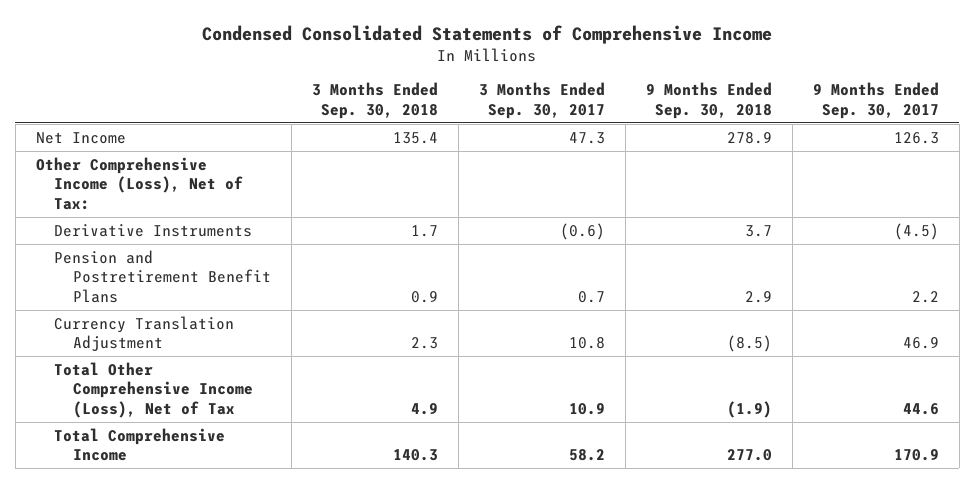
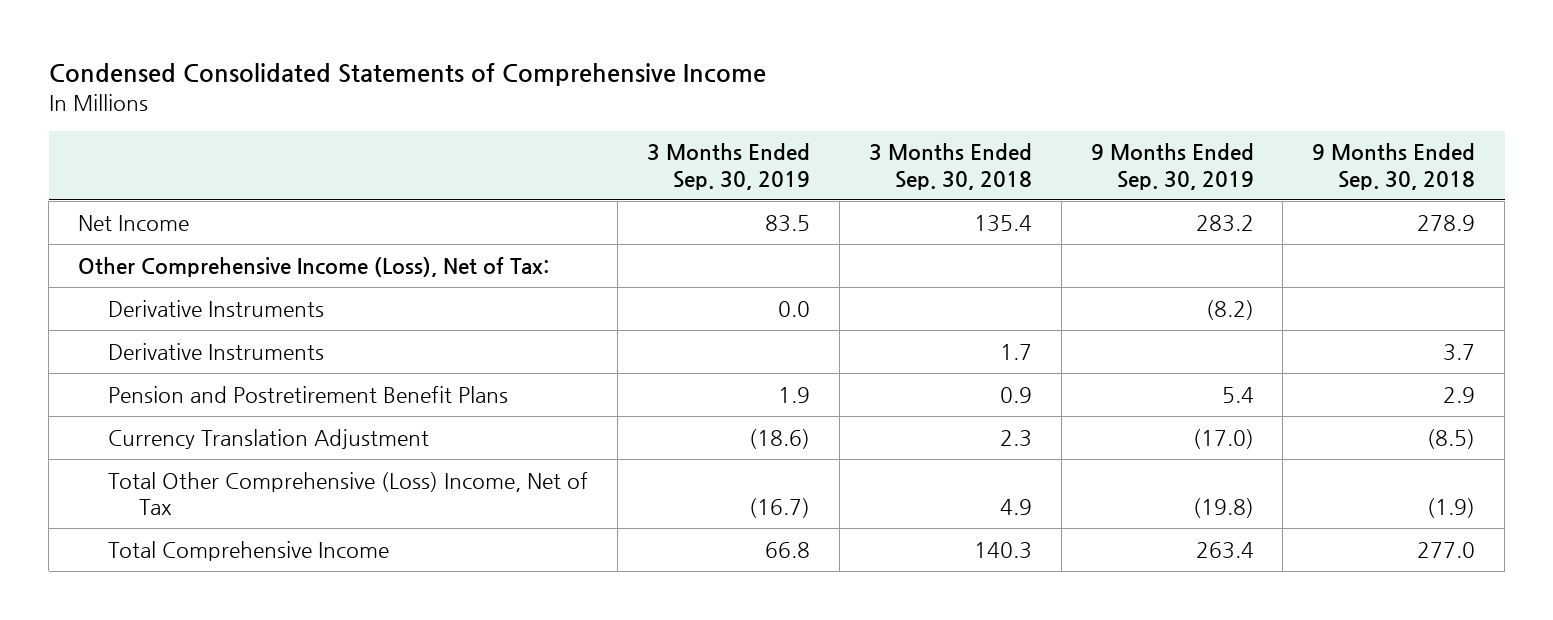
[478,82,605,119] 3 Months Ended Sep. 30, 2017 -> none
[812,82,939,119] 9 Months Ended Sep. 30, 2017 -> none
none -> [647,143,811,190] 3 Months Ended Sep. 30, 2019
none -> [1090,143,1254,190] 9 Months Ended Sep. 30, 2019
none -> [108,299,325,317] Derivative Instruments
[54,361,253,418] Total Other Comprehensive Income (Loss), Net of Tax -> [108,471,589,516] Total Other Comprehensive (Loss) Income, Net of Tax

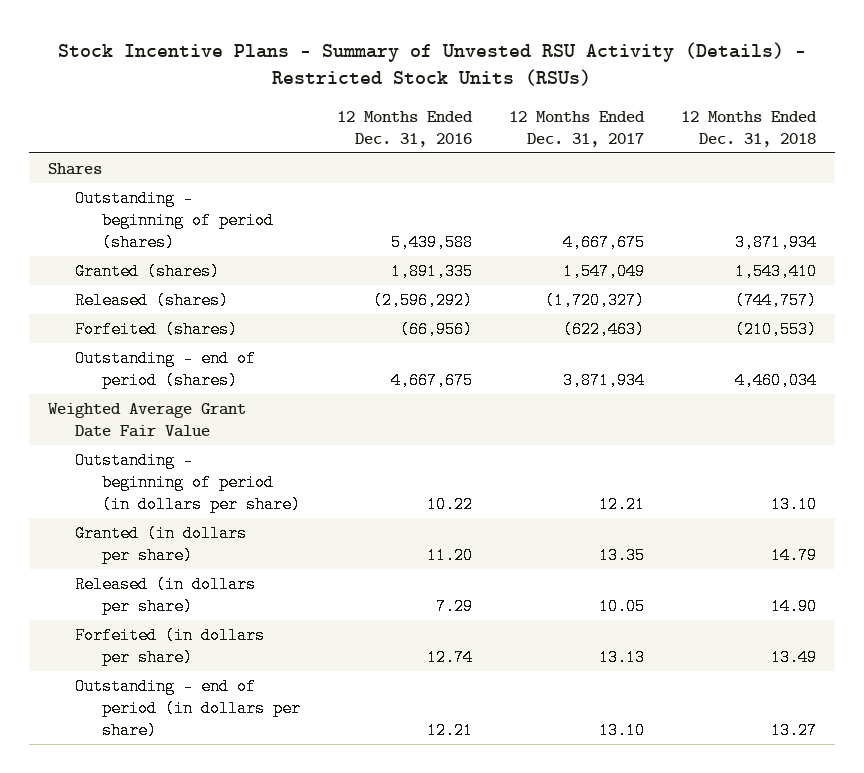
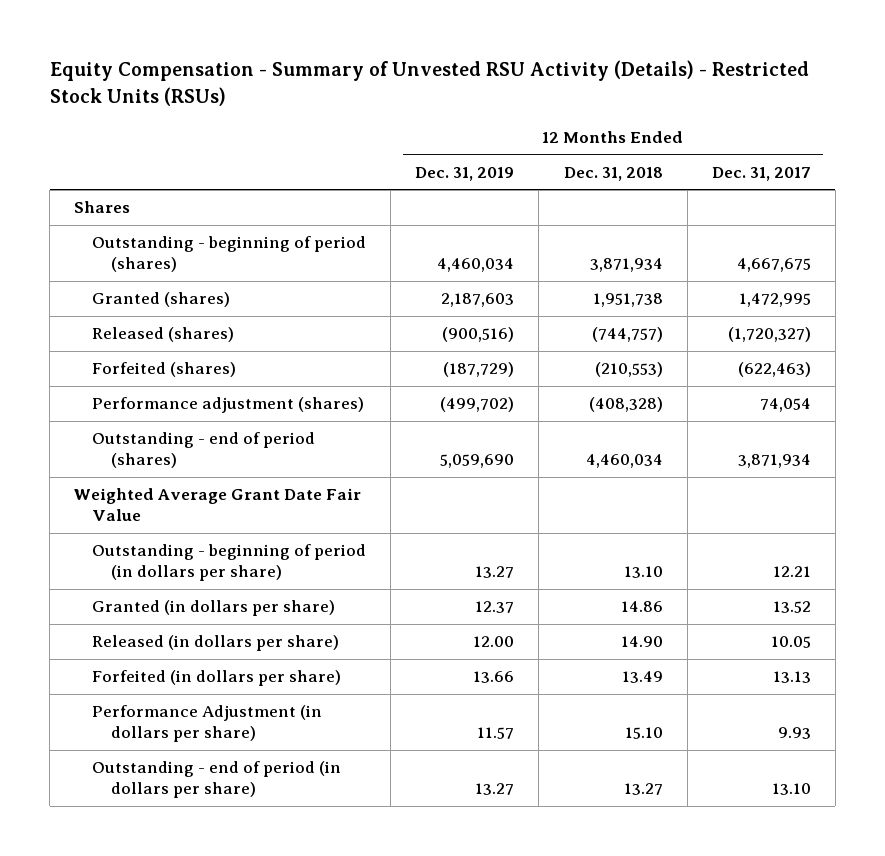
[58,41,807,87] Stock Incentive Plans - Summary of Unvested RSU Activity (Details) - Restricted Stock Units (RSUs) -> [49,60,809,106] Equity Compensation - Summary of Unvested RSU Activity (Details) - Restricted Stock Units (RSUs)
[337,110,474,147] 12 Months Ended Dec. 31, 2016 -> none
none -> [415,166,515,181] Dec. 31, 2019
[563,262,646,280] 1,547,049 -> [738,293,811,308] 1,472,995
[735,262,818,280] 1,543,410 -> [592,293,663,308] 1,951,738
none -> [92,397,365,414] Performance adjustment (shares)
[599,546,646,564] 13.35 -> [772,601,811,614] 13.52
[771,546,818,564] 14.79 -> [620,601,663,613] 14.86
none -> [92,705,323,743] Performance Adjustment (in dollars per share)

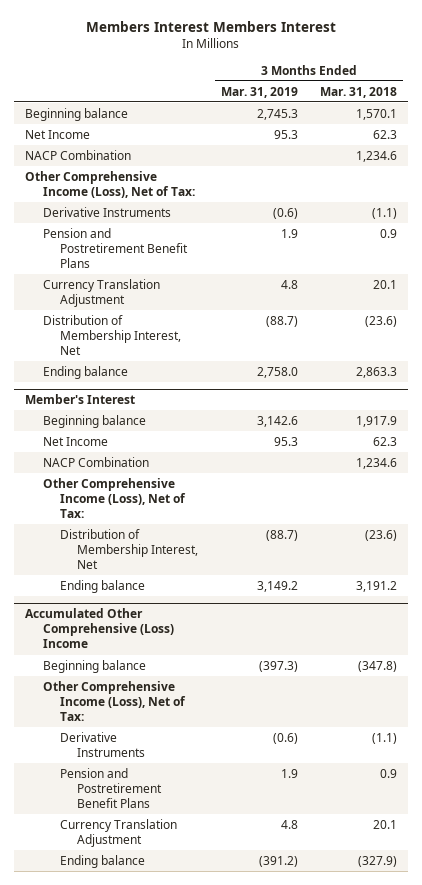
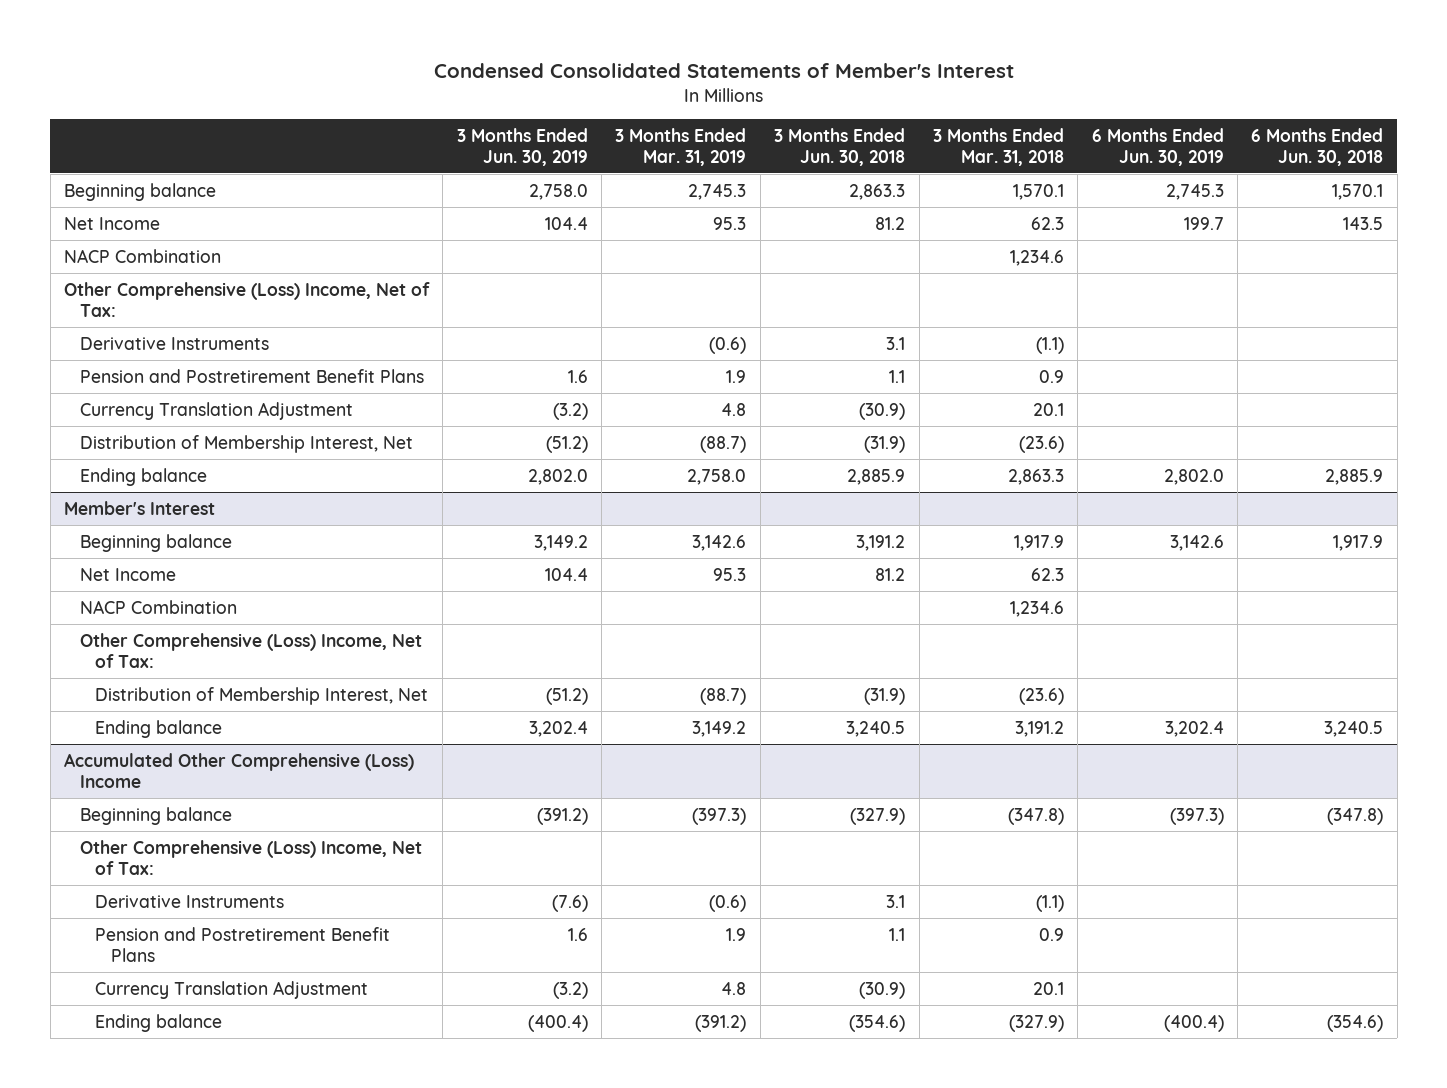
[86,21,337,33] Members Interest Members Interest -> [433,62,1014,78] Condensed Consolidated Statements of Member's Interest
none -> [456,127,588,166] 3 Months Ended Jun. 30, 2019
none -> [774,127,906,166] 3 Months Ended Jun. 30, 2018
none -> [1091,127,1224,166] 6 Months Ended Jun. 30, 2019
none -> [1251,127,1384,166] 6 Months Ended Jun. 30, 2018
[25,170,195,198] Other Comprehensive Income (Loss), Net of Tax: -> [63,281,430,317] Other Comprehensive (Loss) Income, Net of Tax:
[42,477,186,518] Other Comprehensive Income (Loss), Net of Tax: -> [79,632,422,668] Other Comprehensive (Loss) Income, Net of Tax:
[42,680,186,721] Other Comprehensive Income (Loss), Net of Tax: -> [79,839,422,875] Other Comprehensive (Loss) Income, Net of Tax:

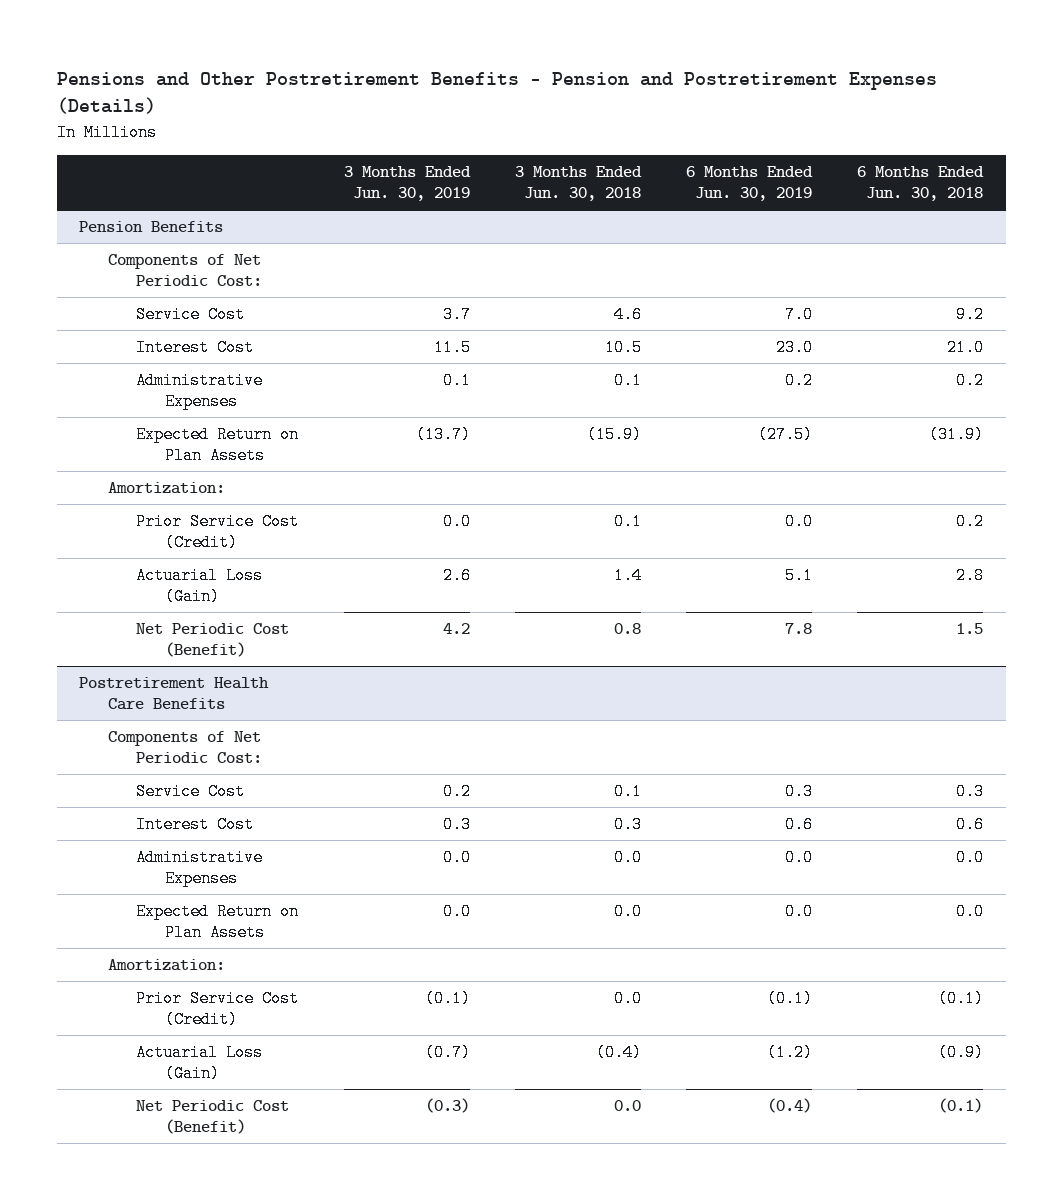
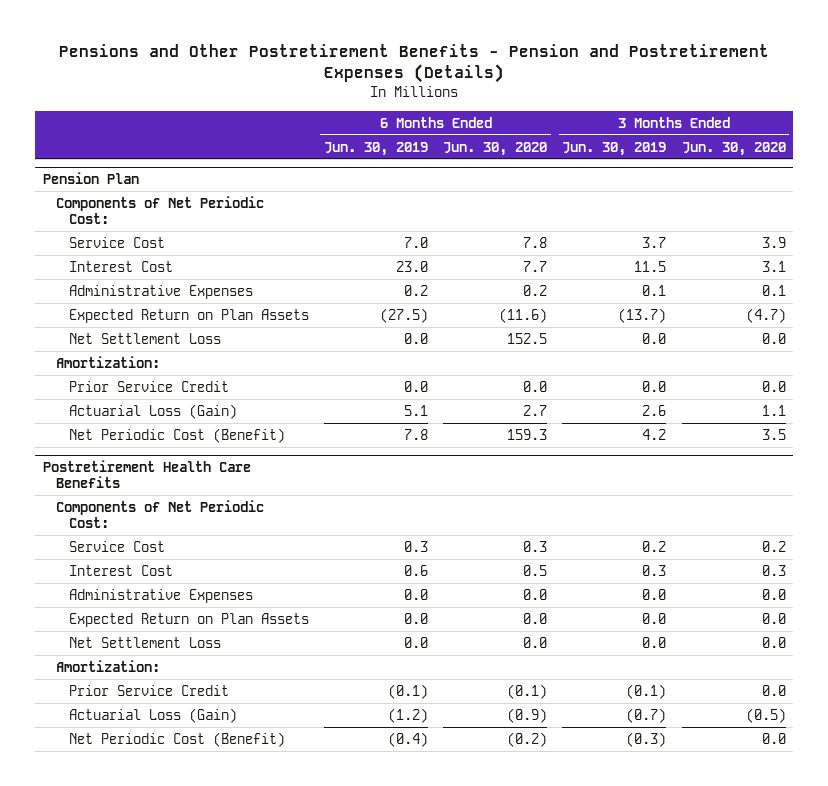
[514,165,642,202] 3 Months Ended Jun. 30, 2018 -> none
[857,165,985,202] 6 Months Ended Jun. 30, 2018 -> none
none -> [443,141,548,156] Jun. 30, 2020
none -> [681,141,786,156] Jun. 30, 2020
[79,220,224,232] Pension Benefits -> [42,171,139,184] Pension Plan
none -> [68,332,221,344] Net Settlement Loss
[136,512,300,552] Prior Service Cost (Credit) -> [68,380,229,392] Prior Service Credit
none -> [68,636,221,648] Net Settlement Loss
[136,989,300,1029] Prior Service Cost (Credit) -> [68,684,229,696] Prior Service Credit

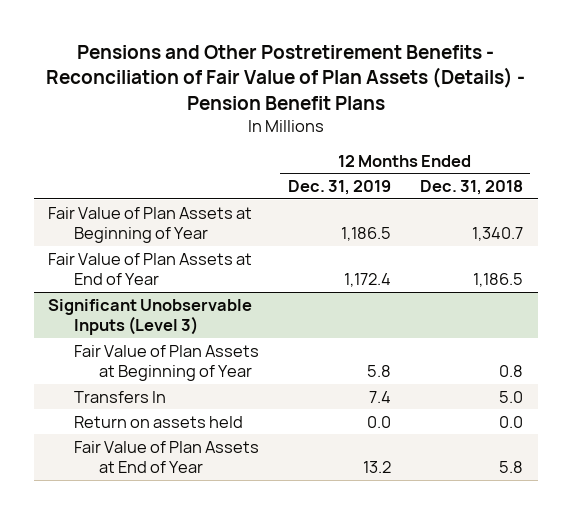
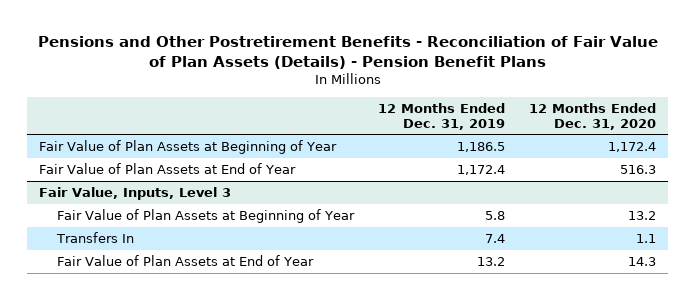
[419,180,523,196] Dec. 31, 2018 -> none
none -> [529,102,657,130] 12 Months Ended Dec. 31, 2020
[48,298,253,336] Significant Unobservable Inputs (Level 3) -> [38,187,231,201] Fair Value, Inputs, Level 3
[73,415,243,428] Return on assets held -> none

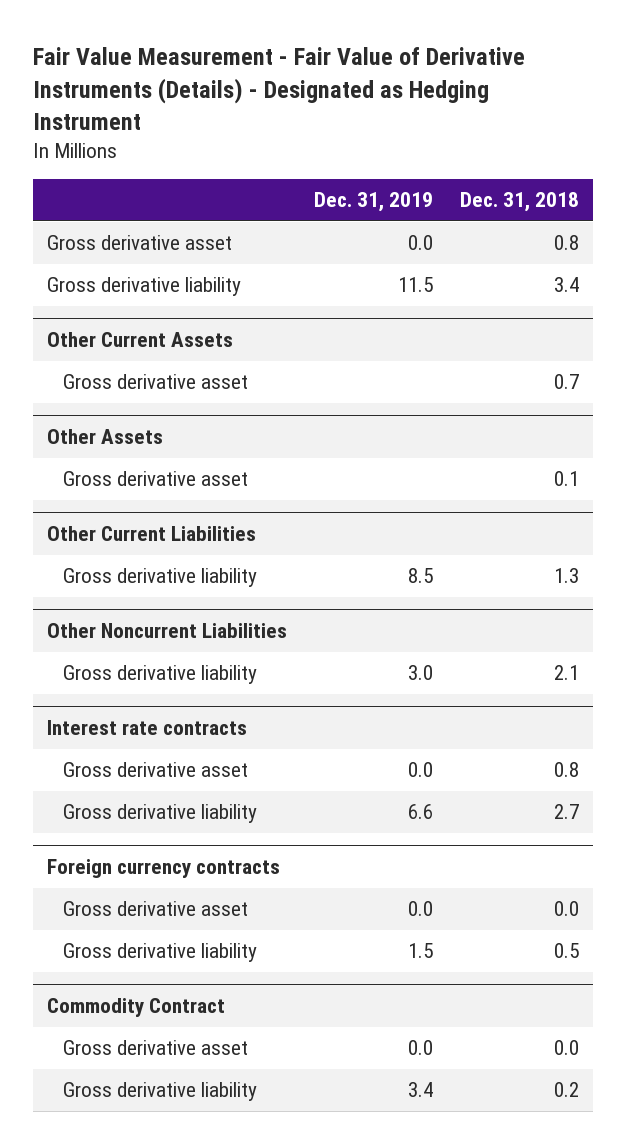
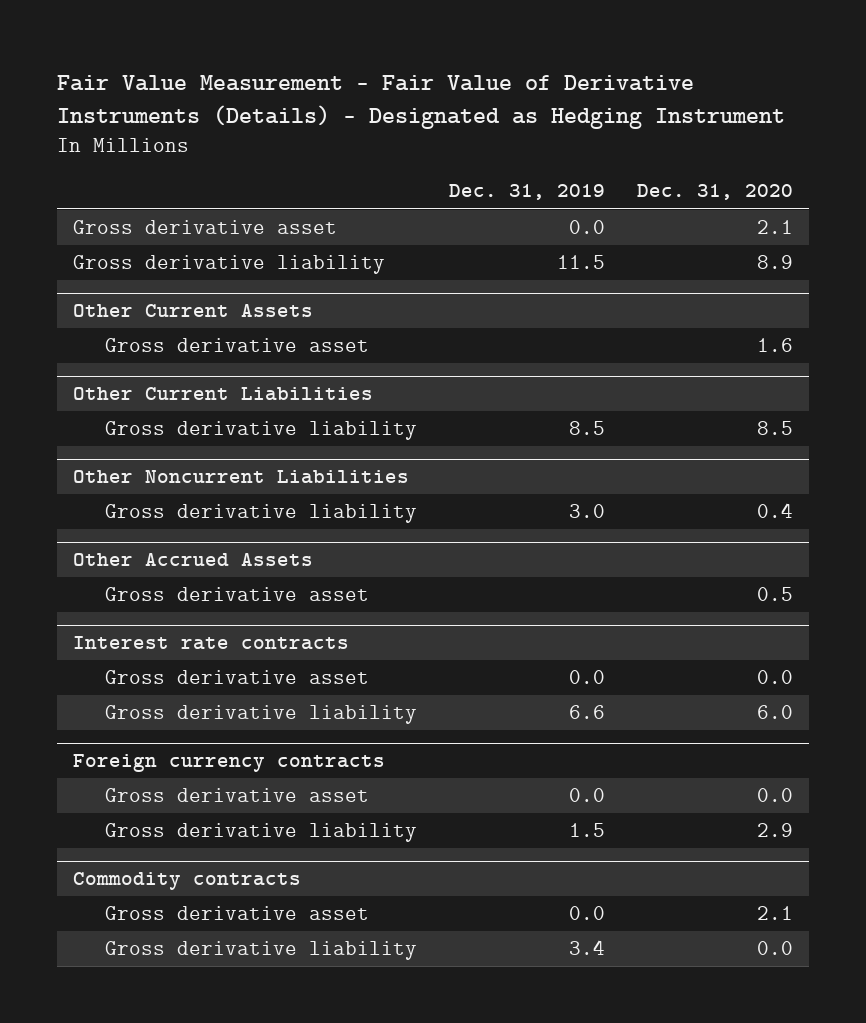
[460,192,580,213] Dec. 31, 2018 -> none
none -> [636,184,793,201] Dec. 31, 2020
[46,429,163,445] Other Assets -> none
[62,471,248,487] Gross derivative asset -> none
none -> [73,553,314,567] Other Accrued Assets
none -> [104,587,369,602] Gross derivative asset
[46,998,225,1018] Commodity Contract -> [73,872,302,891] Commodity contracts

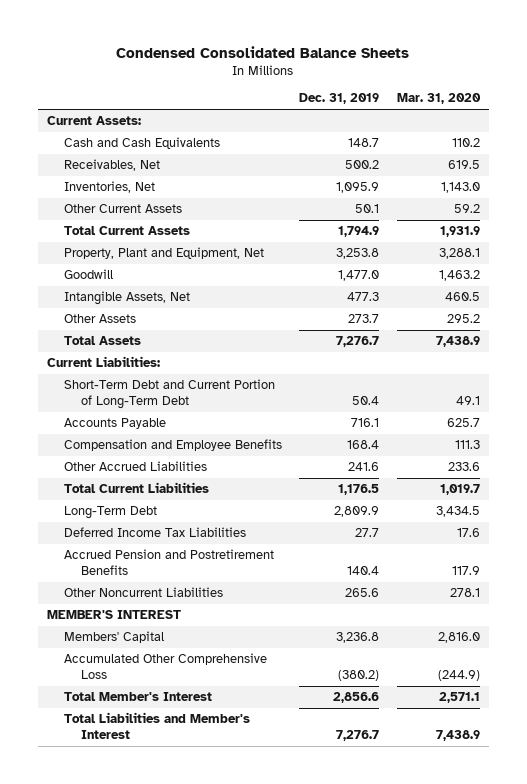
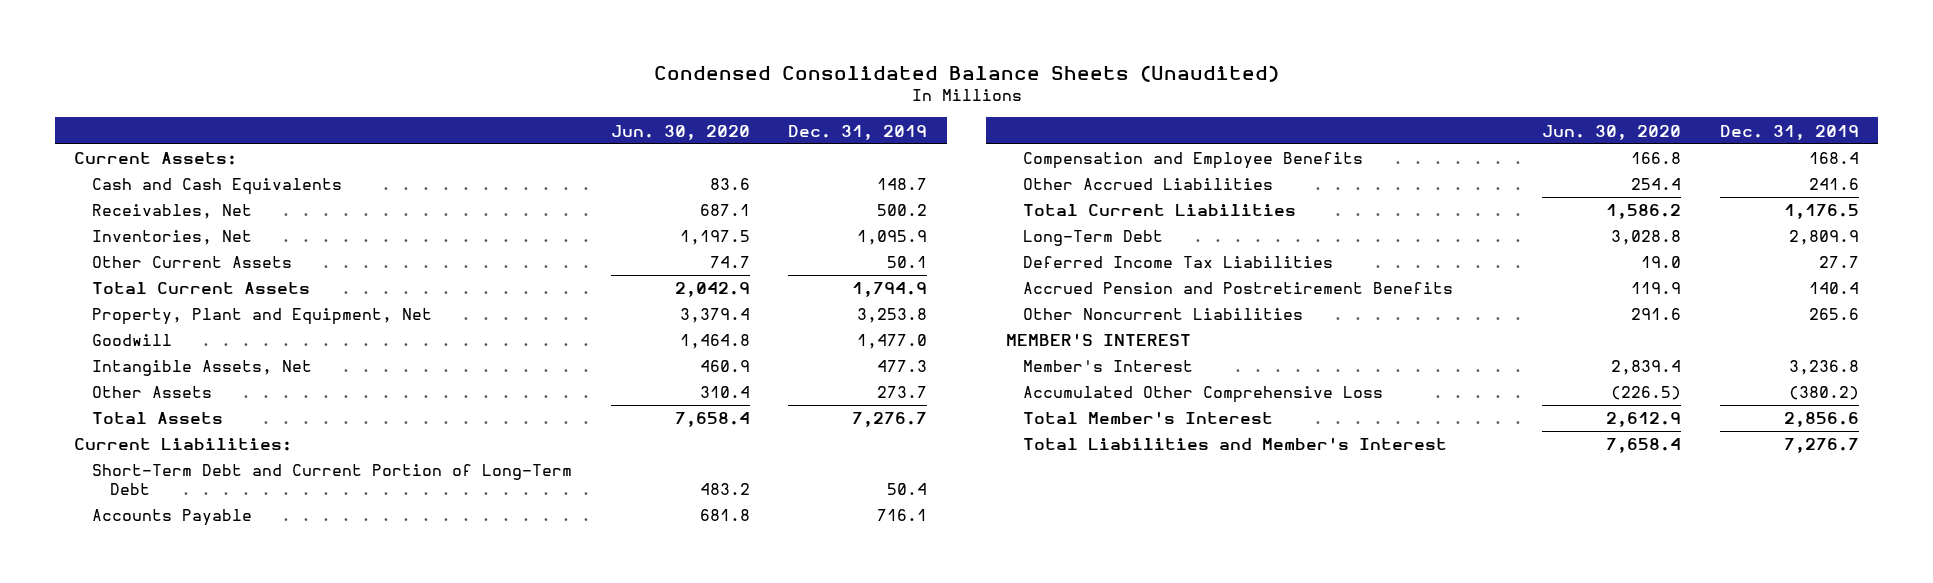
[116,45,410,58] Condensed Consolidated Balance Sheets -> [653,64,1279,82] Condensed Consolidated Balance Sheets (Unaudited)
[396,93,481,105] Mar. 31, 2020 -> none
none -> [610,124,750,140] Jun. 30, 2020
[63,631,164,644] Members' Capital -> [1023,360,1194,373] Member's Interest

